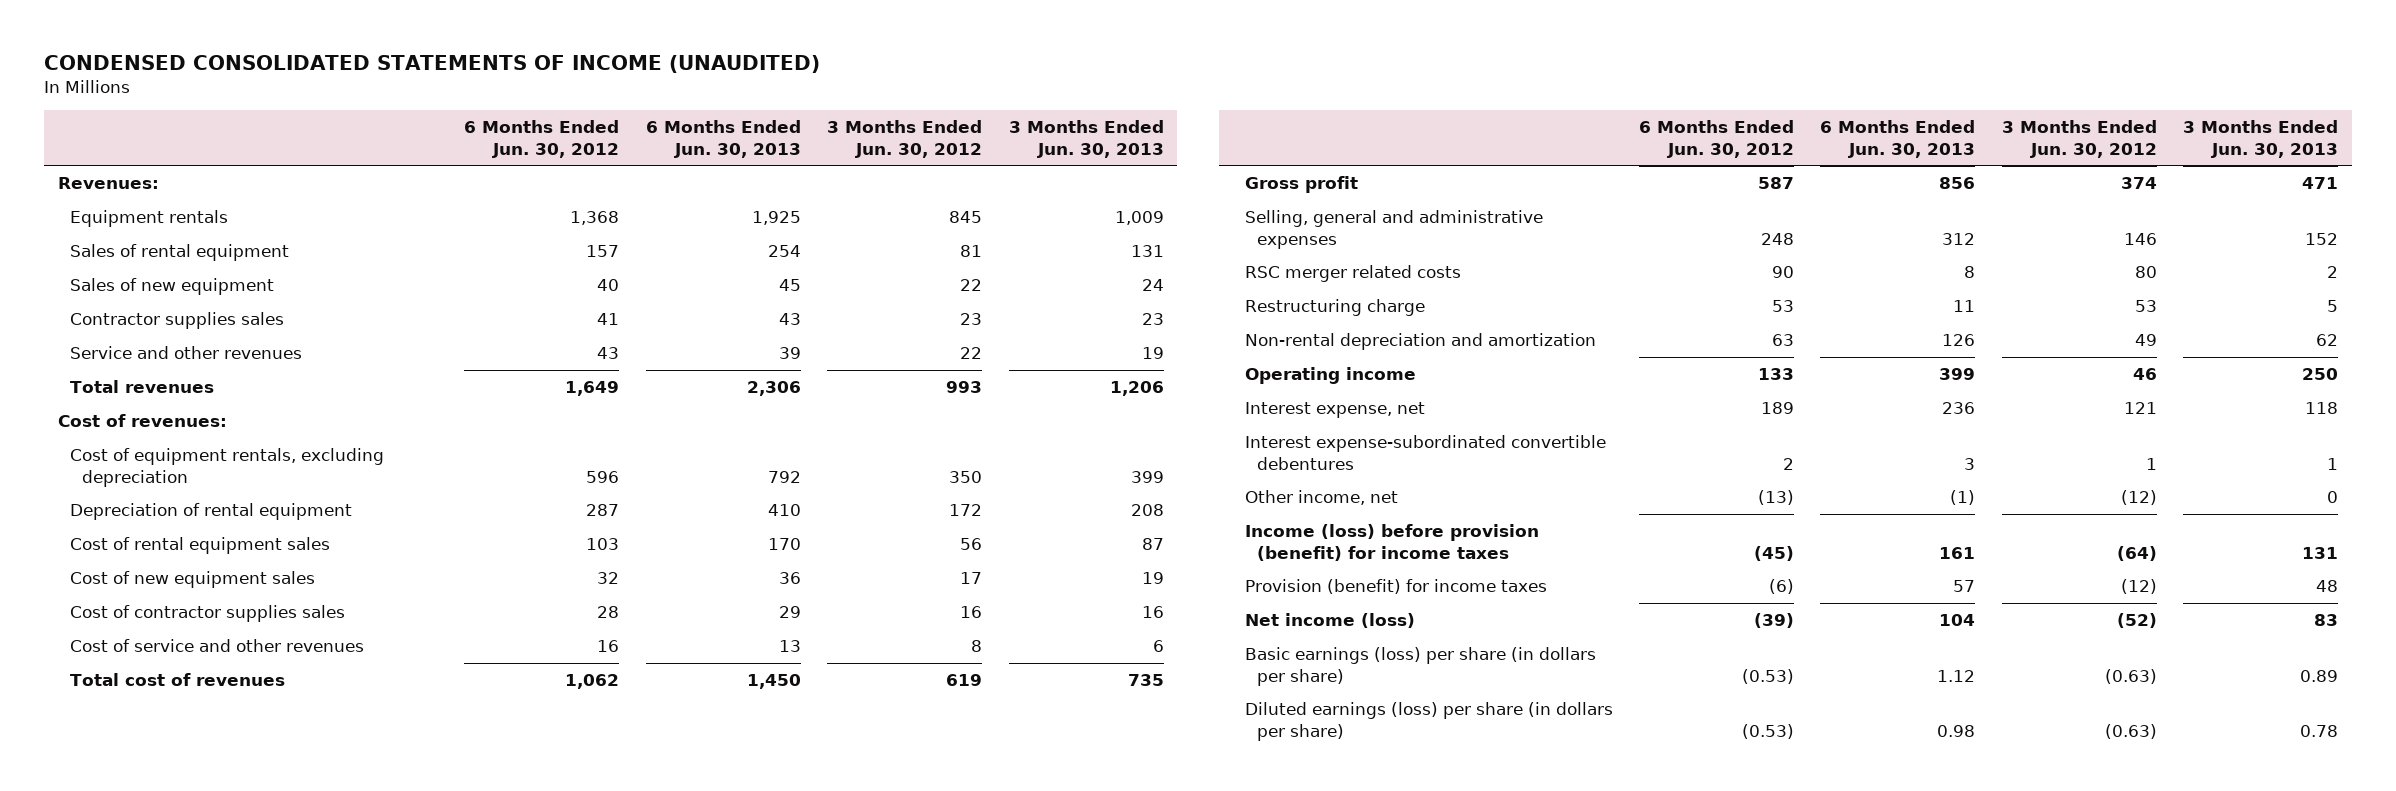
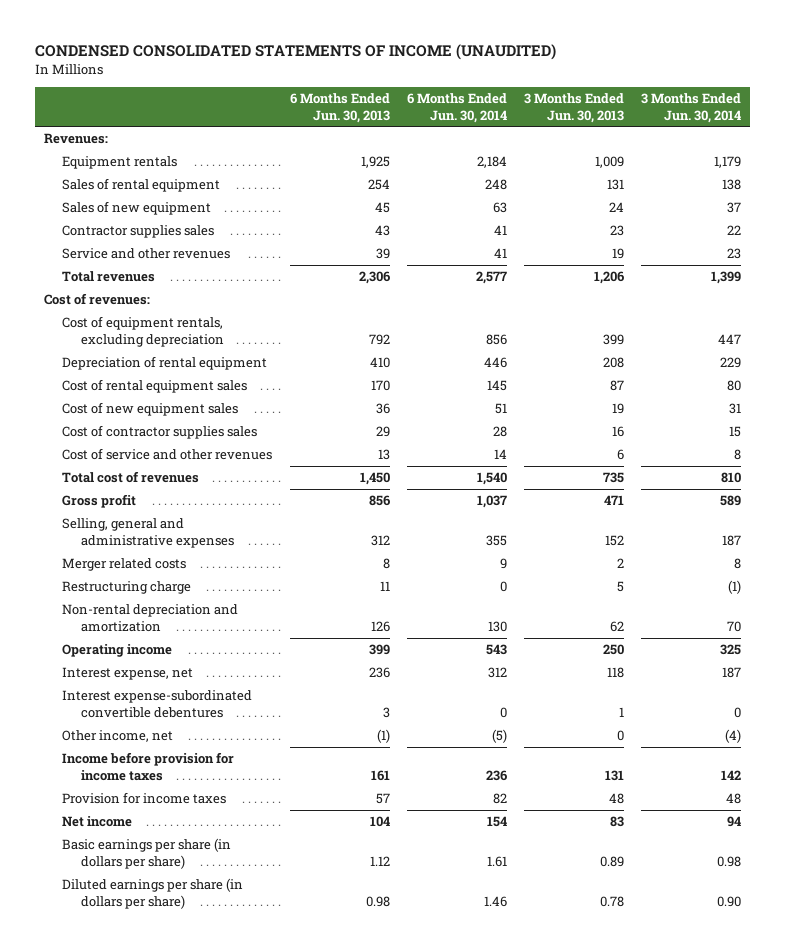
[464,120,620,158] 6 Months Ended Jun. 30, 2012 -> none
[827,120,983,158] 3 Months Ended Jun. 30, 2012 -> none
none -> [406,93,507,123] 6 Months Ended Jun. 30, 2014
none -> [641,93,742,123] 3 Months Ended Jun. 30, 2014
[1244,265,1461,283] RSC merger related costs -> [62,558,187,572] Merger related costs
[1244,524,1539,561] Income (loss) before provision (benefit) for income taxes -> [62,752,235,781] Income before provision for income taxes
[1244,579,1547,595] Provision (benefit) for income taxes -> [62,792,227,805] Provision for income taxes
[1244,613,1415,629] Net income (loss) -> [62,816,133,828] Net income
[1244,647,1596,686] Basic earnings (loss) per share (in dollars per share) -> [62,838,232,869] Basic earnings per share (in dollars per share)
[1244,702,1613,741] Diluted earnings (loss) per share (in dollars per share) -> [62,878,244,909] Diluted earnings per share (in dollars per share)

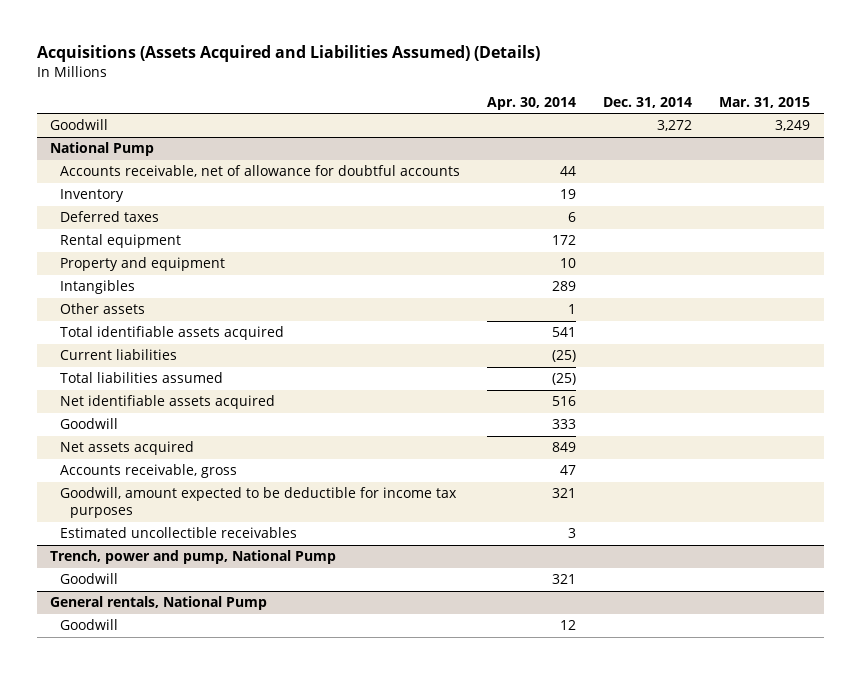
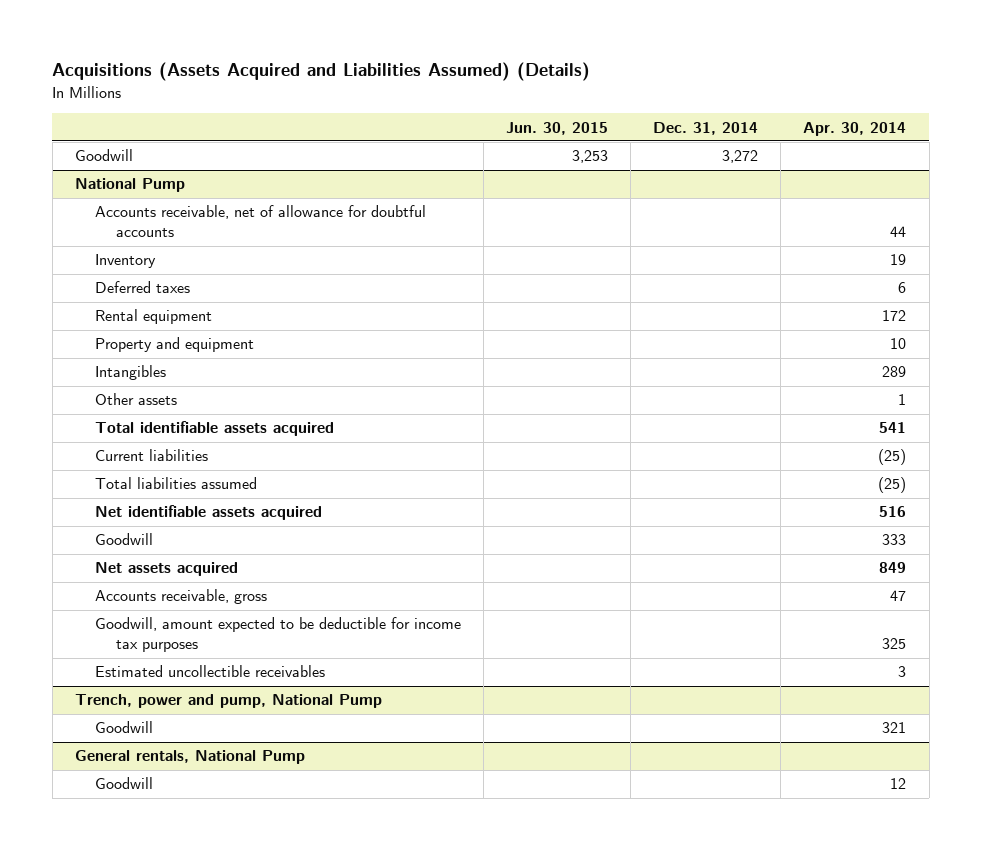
[719,96,811,108] Mar. 31, 2015 -> none
none -> [506,121,609,135] Jun. 30, 2015
[552,488,577,499] 321 -> [882,638,907,650] 325

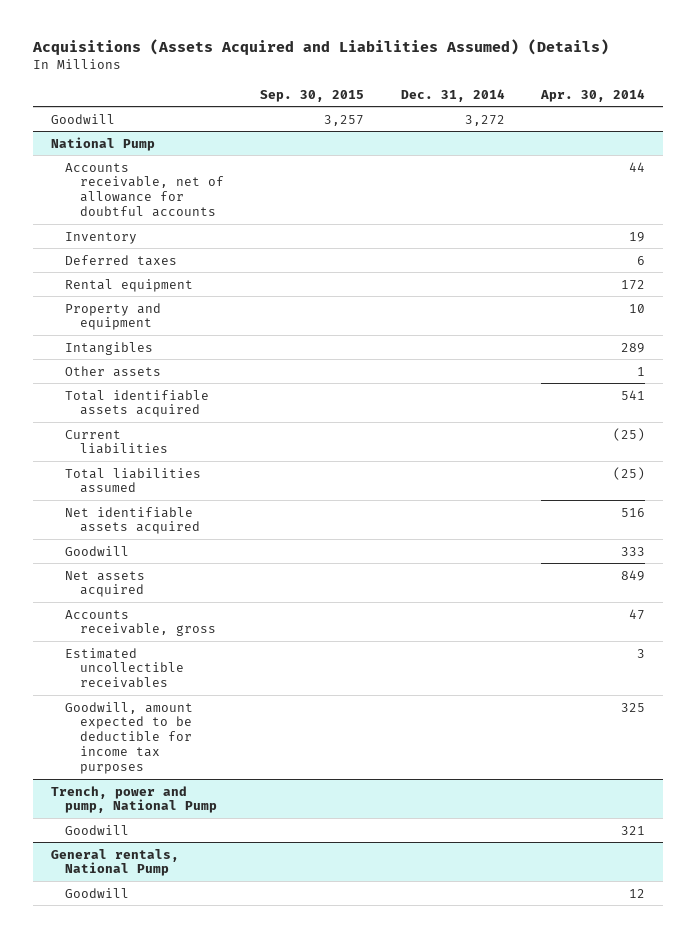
[506,121,609,135] Jun. 30, 2015 -> none
none -> [260,89,365,102] Sep. 30, 2015
[95,617,462,653] Goodwill, amount expected to be deductible for income tax purposes -> [65,701,194,775] Goodwill, amount expected to be deductible for income tax purposes

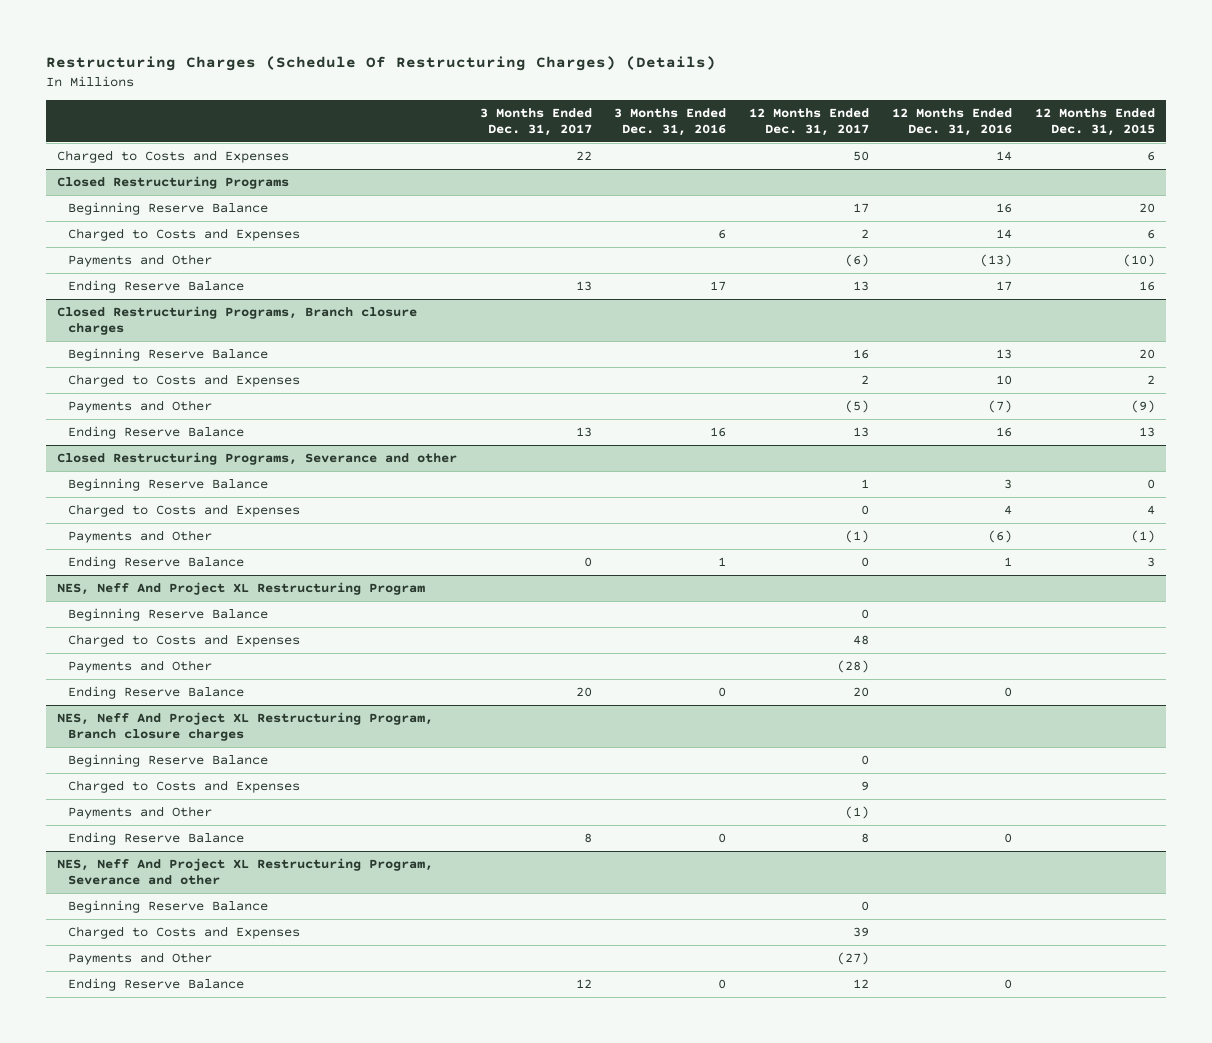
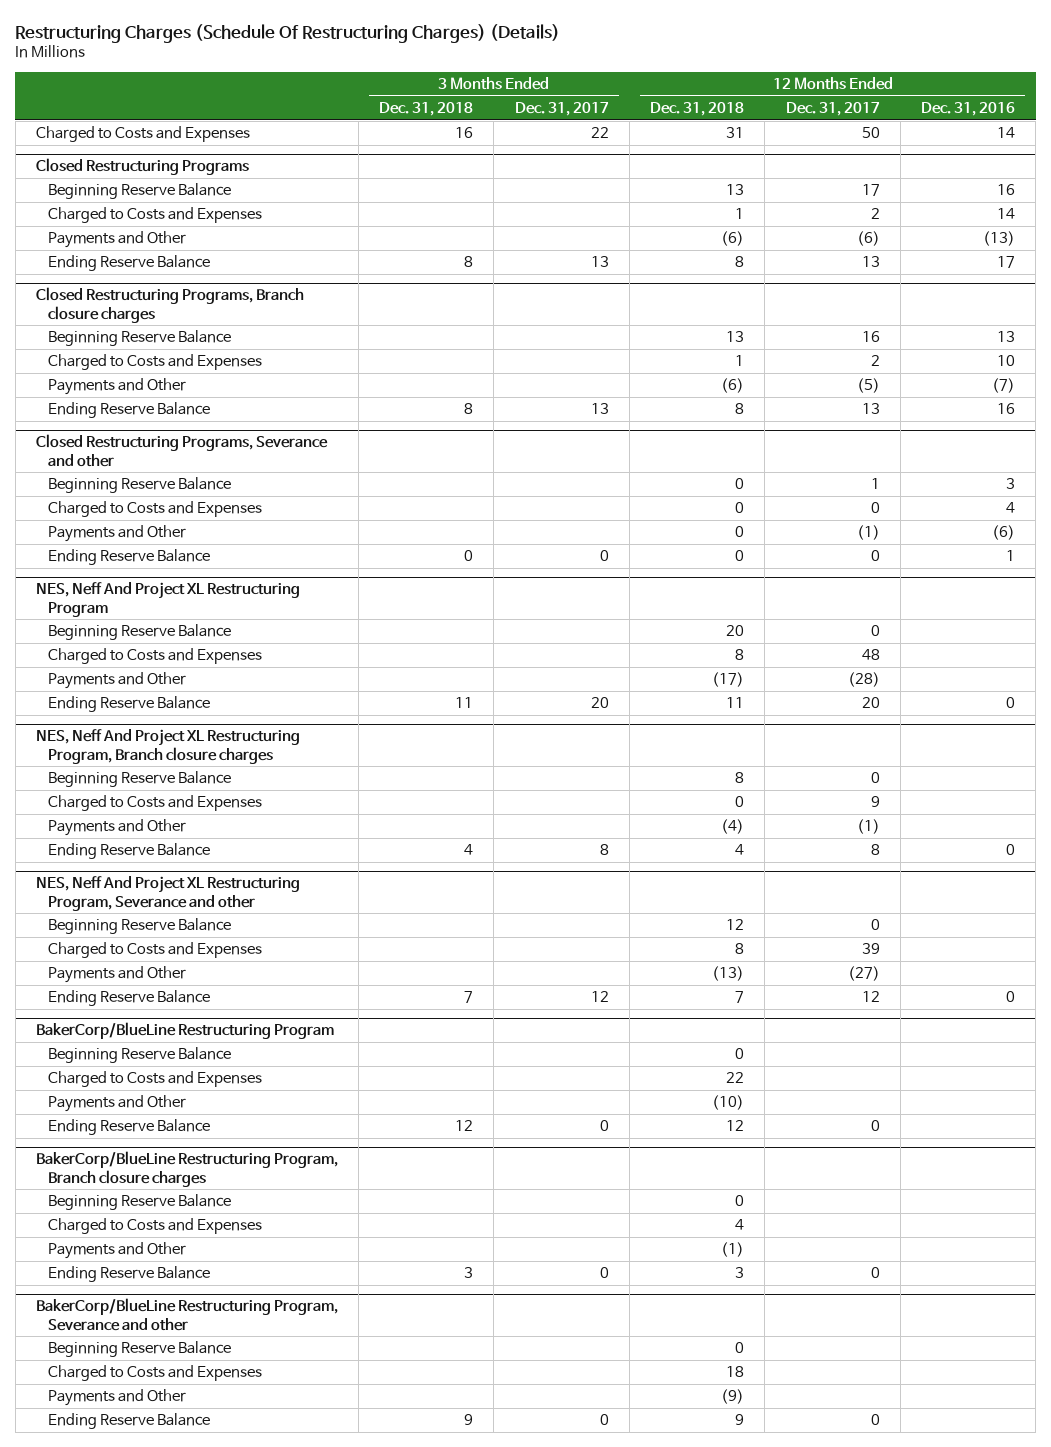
[614,107,727,137] 3 Months Ended Dec. 31, 2016 -> none
[1034,107,1155,137] 12 Months Ended Dec. 31, 2015 -> none
none -> [379,102,474,117] Dec. 31, 2018
none -> [650,102,745,117] Dec. 31, 2018
none -> [35,1022,334,1040] BakerCorp/BlueLine Restructuring Program
none -> [47,1047,231,1064] Beginning Reserve Balance
none -> [47,1071,262,1088] Charged to Costs and Expenses
none -> [47,1095,186,1113] Payments and Other
none -> [47,1119,210,1136] Ending Reserve Balance
none -> [35,1151,338,1187] BakerCorp/BlueLine Restructuring Program, Branch closure charges
none -> [47,1194,231,1211] Beginning Reserve Balance
none -> [47,1218,262,1235] Charged to Costs and Expenses
none -> [47,1242,186,1260] Payments and Other
none -> [47,1266,210,1283] Ending Reserve Balance
none -> [35,1298,338,1331] BakerCorp/BlueLine Restructuring Program, Severance and other
none -> [47,1341,231,1358] Beginning Reserve Balance
none -> [47,1365,262,1382] Charged to Costs and Expenses
none -> [47,1389,186,1407] Payments and Other
none -> [47,1413,210,1430] Ending Reserve Balance

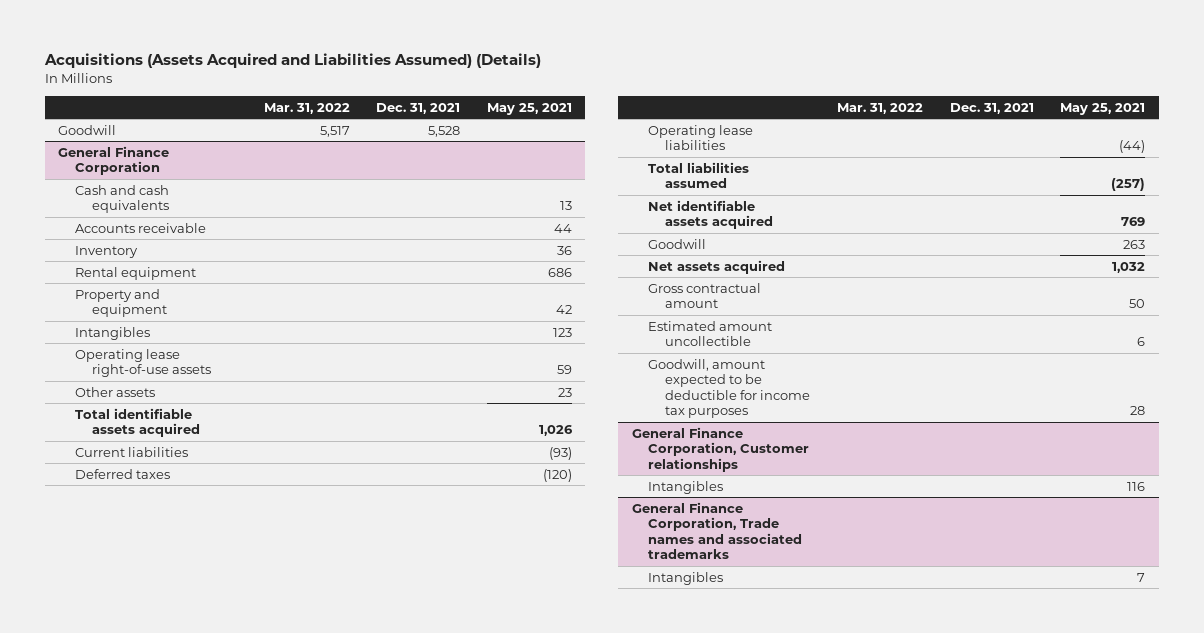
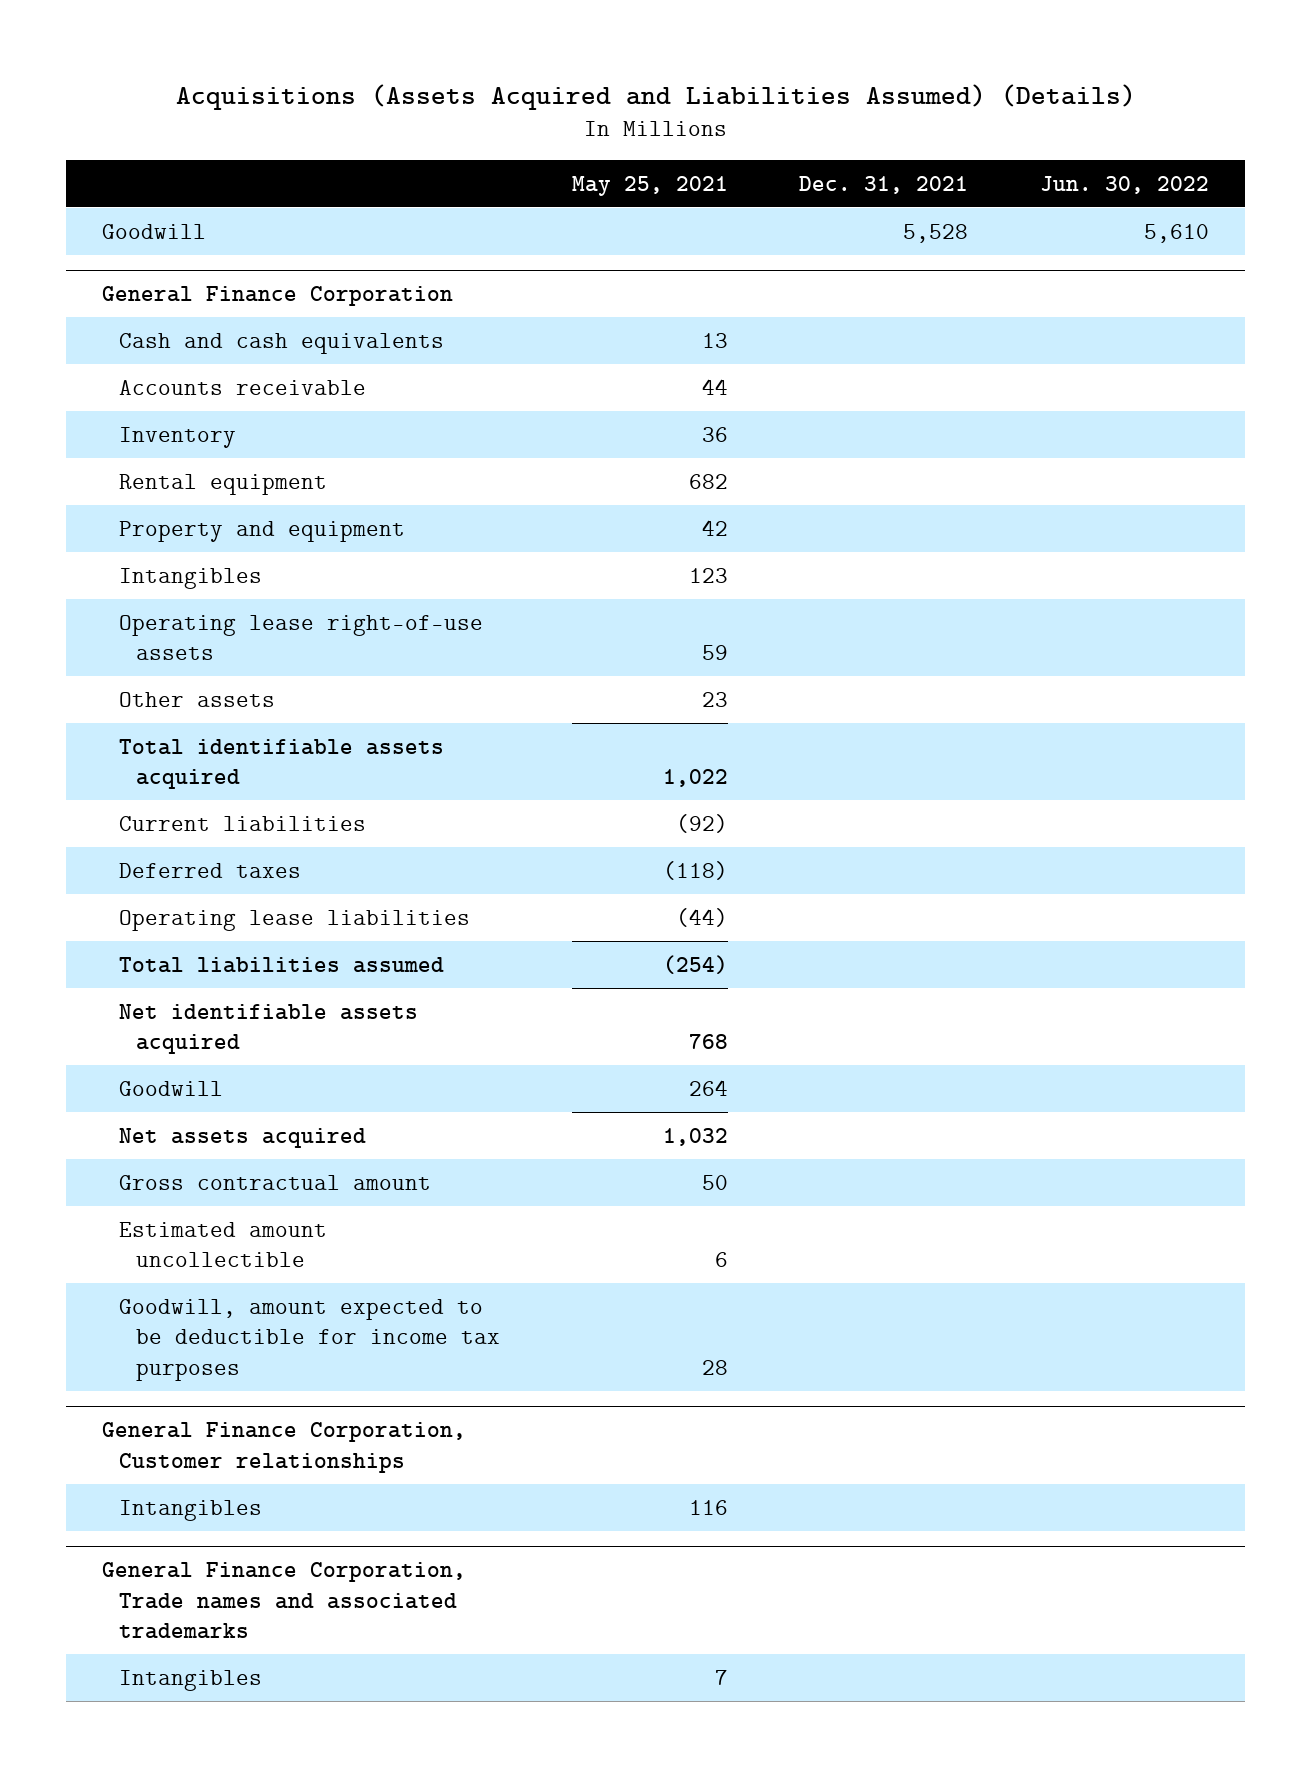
[263,102,350,114] Mar. 31, 2022 -> none
none -> [1040,175,1210,194] Jun. 30, 2022
[547,267,572,277] 686 -> [688,473,728,489] 682
[538,425,573,437] 1,026 -> [662,769,728,788] 1,022
[548,446,572,460] (93) -> [675,813,728,833] (92)
[542,468,572,482] (120) -> [662,860,728,880] (118)
[1111,178,1146,192] (257) -> [662,954,728,974] (254)
[1121,217,1146,227] 769 -> [688,1034,728,1050] 768
[1123,239,1146,249] 263 -> [688,1079,728,1096] 264

